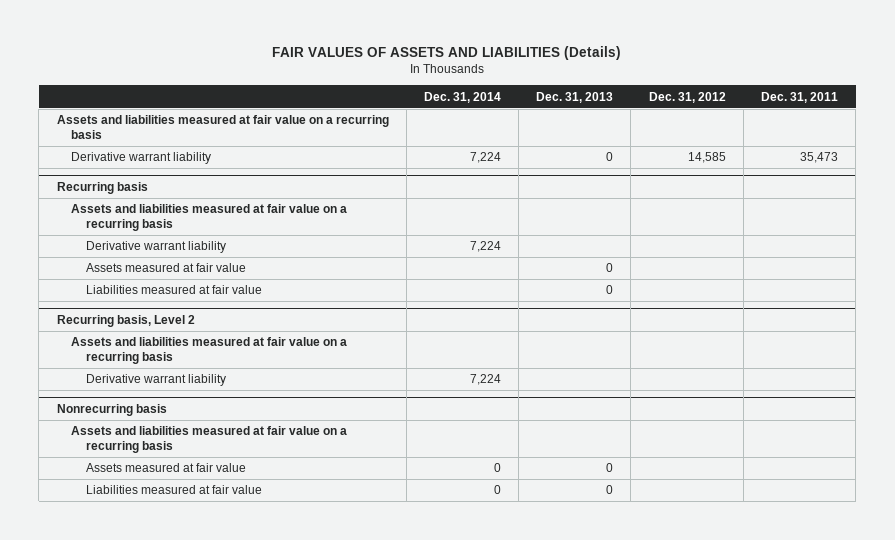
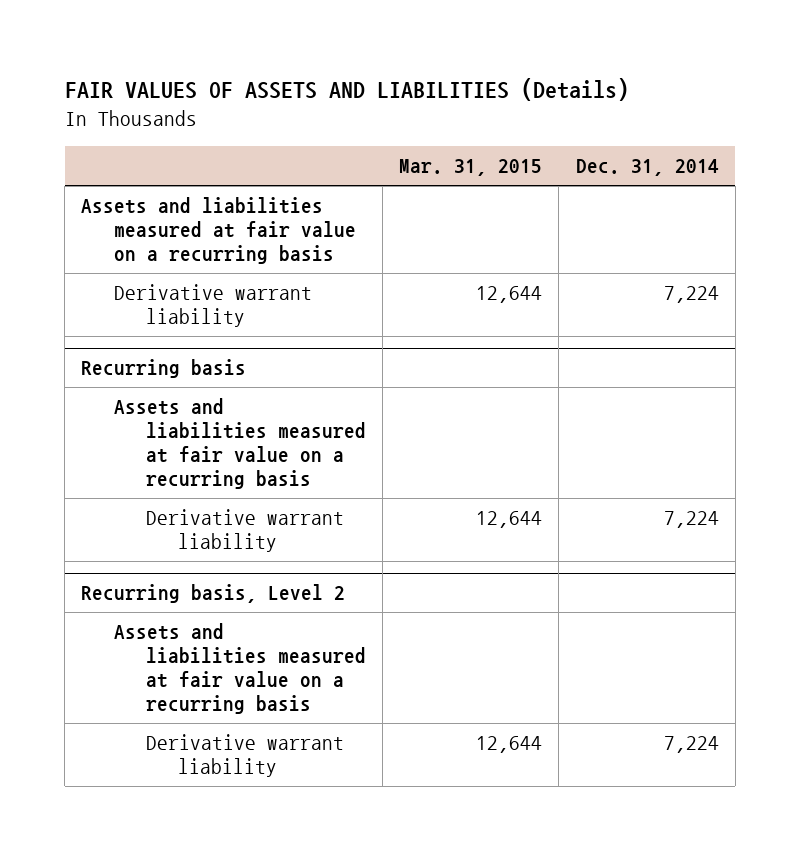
[536,91,614,103] Dec. 31, 2013 -> none
[648,91,726,103] Dec. 31, 2012 -> none
[760,91,838,103] Dec. 31, 2011 -> none
none -> [399,159,543,177] Mar. 31, 2015
[85,263,246,273] Assets measured at fair value -> none
[85,285,262,295] Liabilities measured at fair value -> none
[56,403,167,416] Nonrecurring basis -> none
[71,426,348,453] Assets and liabilities measured at fair value on a recurring basis -> none
[85,463,246,473] Assets measured at fair value -> none
[85,485,262,495] Liabilities measured at fair value -> none

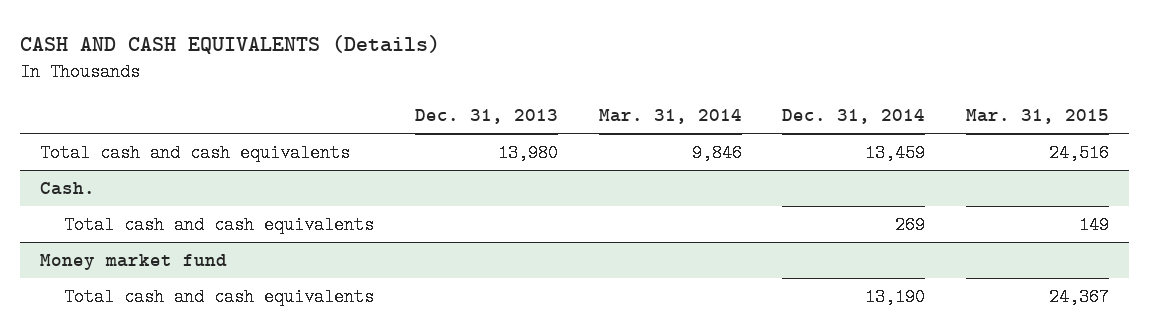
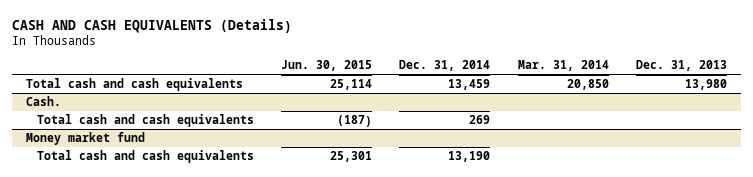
[966,109,1110,125] Mar. 31, 2015 -> none
none -> [281,60,373,72] Jun. 30, 2015
[691,144,742,163] 9,846 -> [566,79,609,91] 20,850

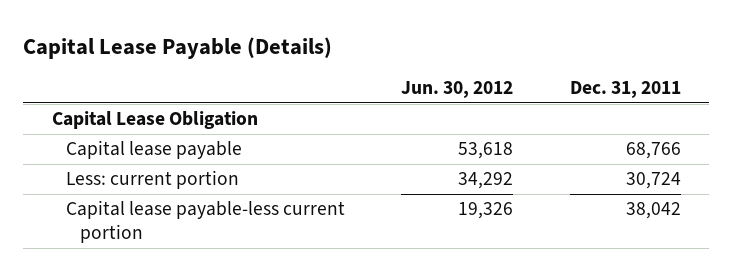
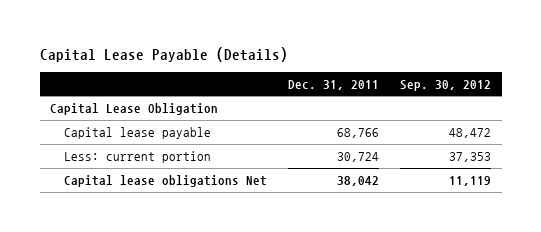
[401,81,514,99] Jun. 30, 2012 -> none
none -> [400,79,492,91] Sep. 30, 2012
[65,200,345,244] Capital lease payable-less current portion -> [63,174,267,187] Capital lease obligations Net

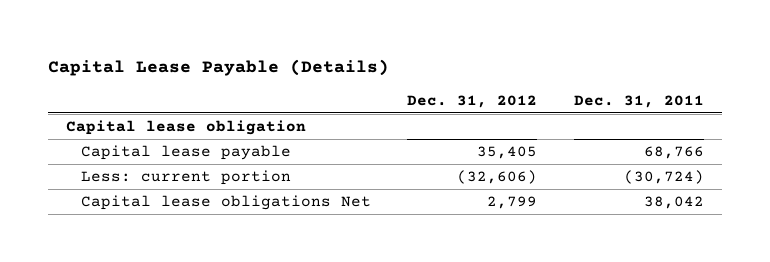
[400,79,492,91] Sep. 30, 2012 -> none
none -> [407,95,538,109] Dec. 31, 2012
[50,102,219,115] Capital Lease Obligation -> [66,119,307,135] Capital lease obligation
[336,151,379,162] 30,724 -> [623,169,704,184] (30,724)

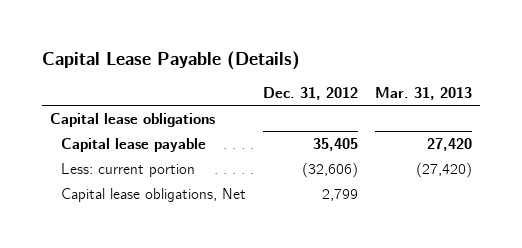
[573,95,704,109] Dec. 31, 2011 -> none
none -> [374,86,472,100] Mar. 31, 2013
[66,119,307,135] Capital lease obligation -> [50,112,216,127] Capital lease obligations
[80,194,371,210] Capital lease obligations Net -> [60,187,246,202] Capital lease obligations, Net

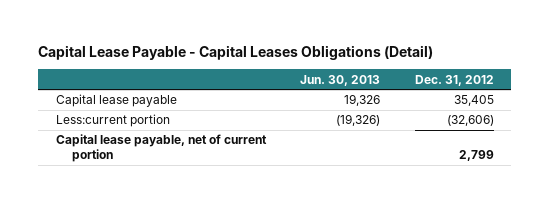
[41,51,300,71] Capital Lease Payable (Details) -> [38,45,434,61] Capital Lease Payable - Capital Leases Obligations (Detail)
[374,86,472,100] Mar. 31, 2013 -> none
none -> [300,74,381,86] Jun. 30, 2013
[50,112,216,127] Capital lease obligations -> none
[60,162,195,177] Less: current portion -> [55,114,170,128] Less:current portion
[60,187,246,202] Capital lease obligations, Net -> [55,134,267,163] Capital lease payable, net of current portion

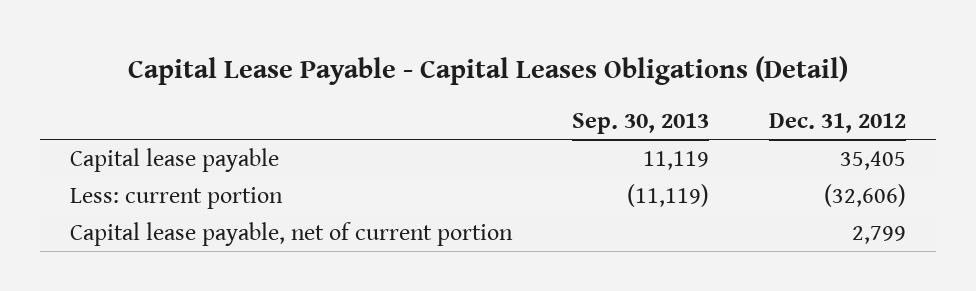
[300,74,381,86] Jun. 30, 2013 -> none
none -> [572,112,710,134] Sep. 30, 2013
[55,114,170,128] Less:current portion -> [70,187,284,210] Less: current portion

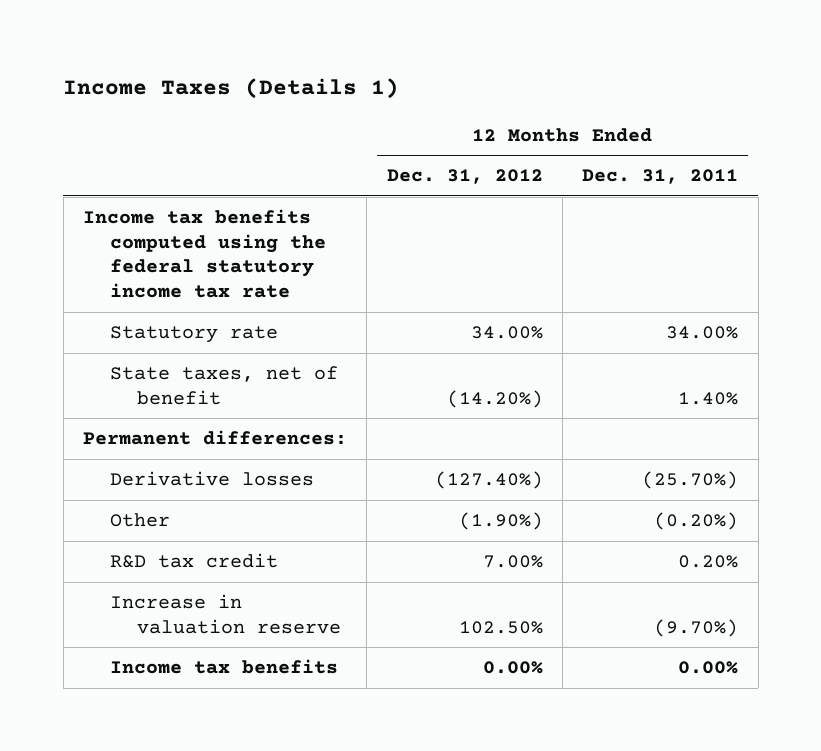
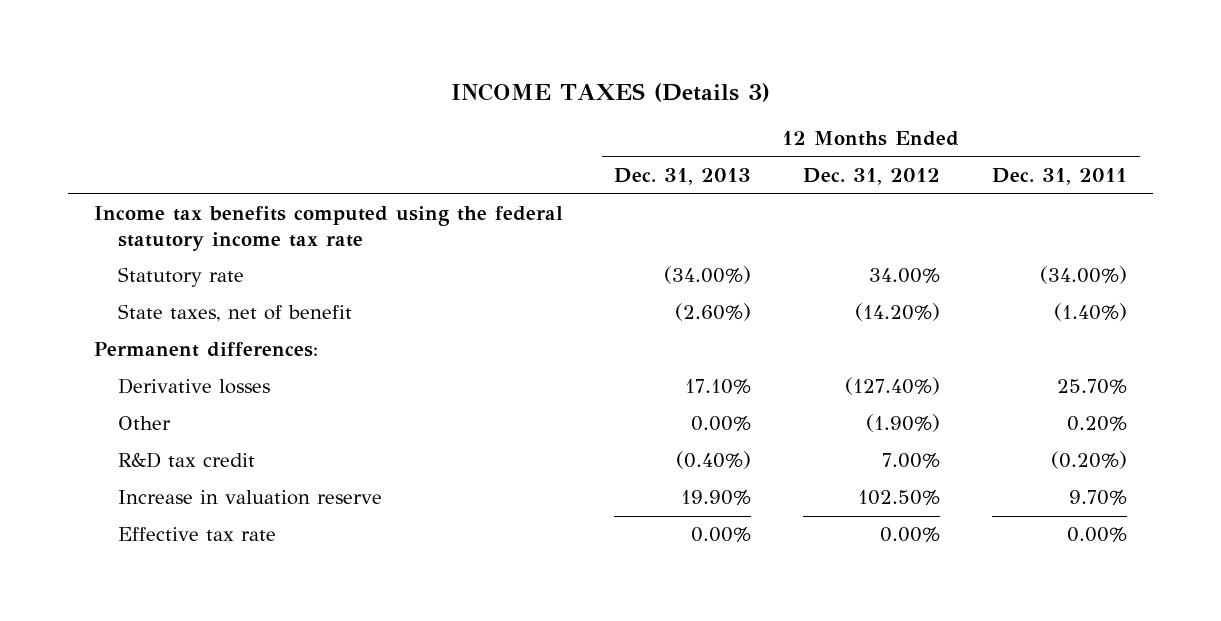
[63,78,400,100] Income Taxes (Details 1) -> [451,82,771,102] INCOME TAXES (Details 3)
none -> [614,168,752,186] Dec. 31, 2013
[666,326,739,340] 34.00% -> [1040,266,1128,285] (34.00%)
[678,391,739,405] 1.40% -> [1054,303,1128,322] (1.40%)
[642,471,739,490] (25.70%) -> [1057,379,1128,395] 25.70%
[654,512,739,531] (0.20%) -> [1067,416,1128,432] 0.20%
[678,555,739,569] 0.20% -> [1051,451,1128,470] (0.20%)
[654,618,739,637] (9.70%) -> [1069,490,1128,506] 9.70%
[109,659,338,675] Income tax benefits -> [117,527,276,542] Effective tax rate

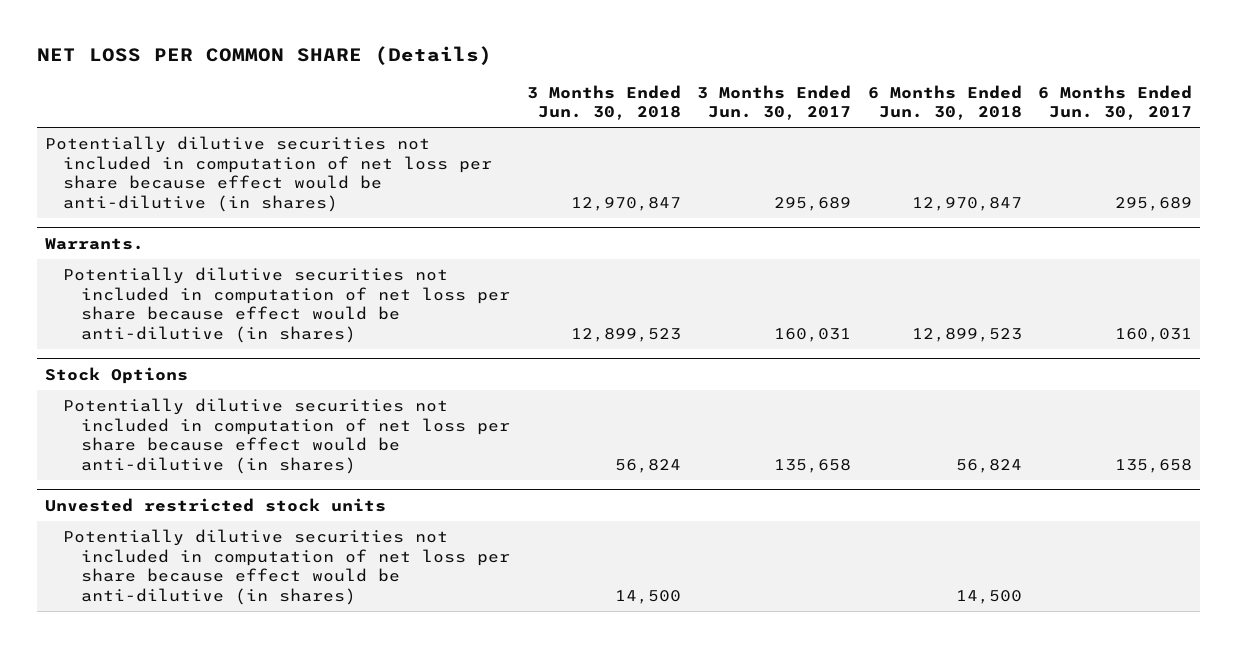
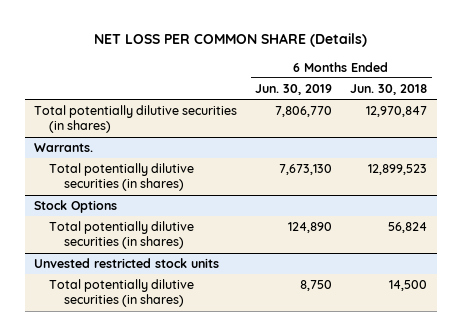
[526,84,681,121] 3 Months Ended Jun. 30, 2018 -> none
[697,84,852,121] 3 Months Ended Jun. 30, 2017 -> none
[1038,84,1193,121] 6 Months Ended Jun. 30, 2017 -> none
none -> [255,83,333,95] Jun. 30, 2019
[44,136,492,212] Potentially dilutive securities not included in computation of net loss per share because effect would be anti-dilutive (in shares) -> [34,105,238,134] Total potentially dilutive securities (in shares)
[62,267,511,343] Potentially dilutive securities not included in computation of net loss per share because effect would be anti-dilutive (in shares) -> [49,163,195,192] Total potentially dilutive securities (in shares)
[62,398,511,474] Potentially dilutive securities not included in computation of net loss per share because effect would be anti-dilutive (in shares) -> [49,221,195,250] Total potentially dilutive securities (in shares)
[62,529,511,605] Potentially dilutive securities not included in computation of net loss per share because effect would be anti-dilutive (in shares) -> [49,279,195,308] Total potentially dilutive securities (in shares)

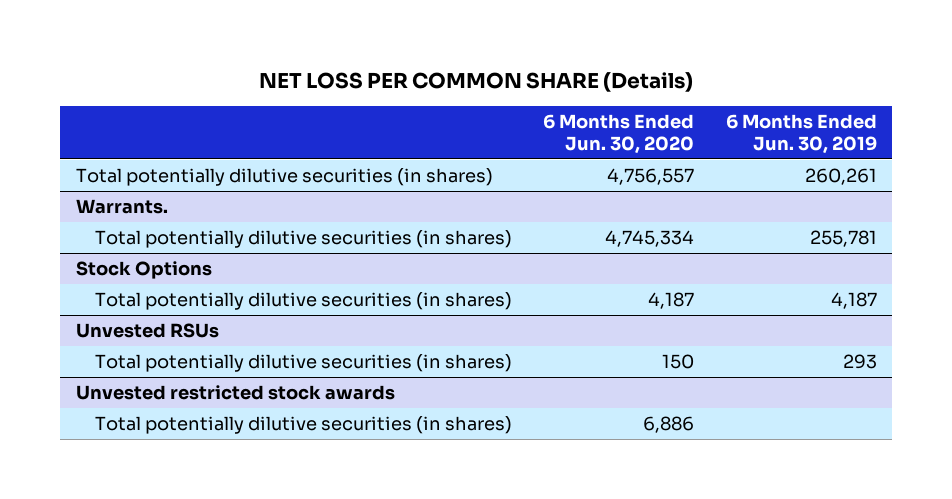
[350,83,428,95] Jun. 30, 2018 -> none
none -> [543,113,695,155] 6 Months Ended Jun. 30, 2020
[275,106,333,118] 7,806,770 -> [804,167,877,185] 260,261
[279,164,333,176] 7,673,130 -> [809,229,877,247] 255,781
[288,222,333,234] 124,890 -> [830,291,877,309] 4,187
[34,258,220,269] Unvested restricted stock units -> [75,322,219,338] Unvested RSUs
[300,280,333,292] 8,750 -> [842,353,877,369] 293
none -> [75,384,395,400] Unvested restricted stock awards
none -> [95,415,513,434] Total potentially dilutive securities (in shares)

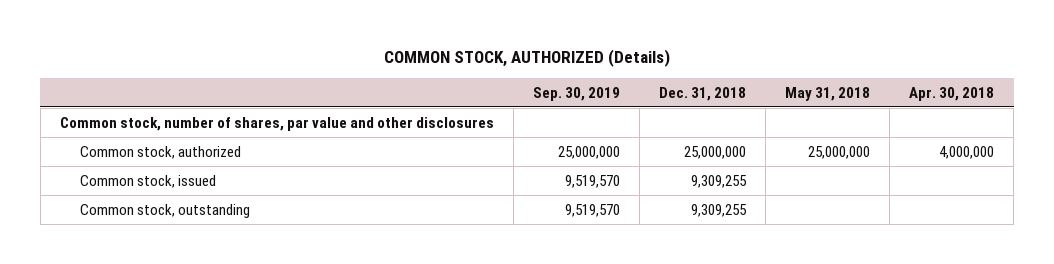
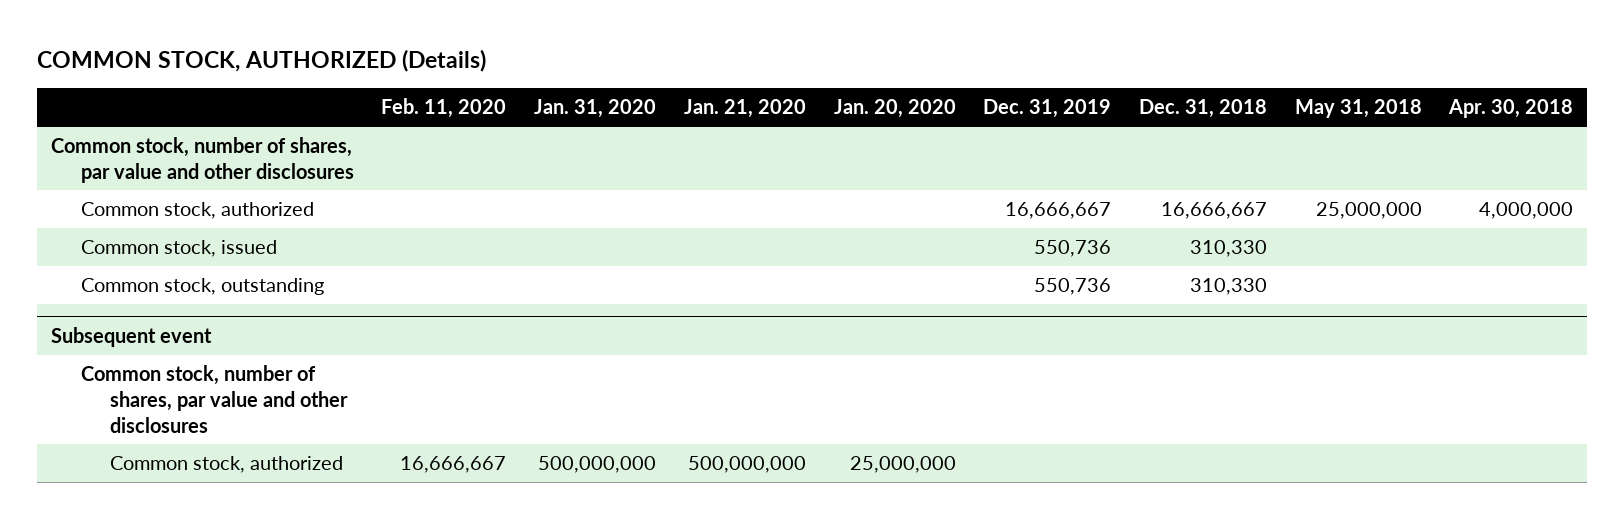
[532,86,620,101] Sep. 30, 2019 -> none
none -> [381,98,507,119] Feb. 11, 2020
none -> [534,99,657,119] Jan. 31, 2020
none -> [683,99,806,119] Jan. 21, 2020
none -> [833,99,956,119] Jan. 20, 2020
none -> [983,99,1112,119] Dec. 31, 2019
[684,145,747,159] 25,000,000 -> [1161,202,1268,220] 16,666,667
[691,174,748,188] 9,309,255 -> [1190,240,1268,258] 310,330
[691,203,748,217] 9,309,255 -> [1190,278,1268,296] 310,330
none -> [51,326,213,347] Subsequent event
none -> [80,365,349,433] Common stock, number of shares, par value and other disclosures
none -> [110,456,344,474] Common stock, authorized

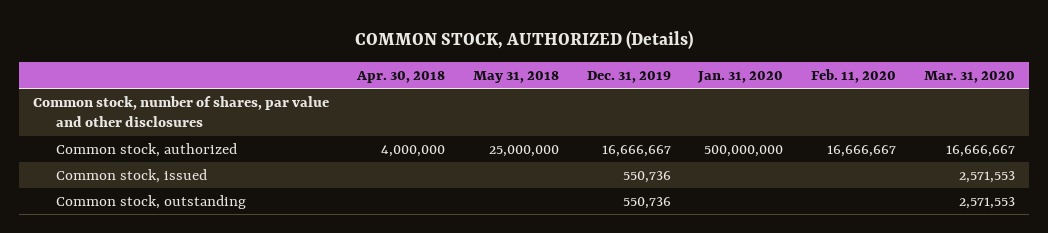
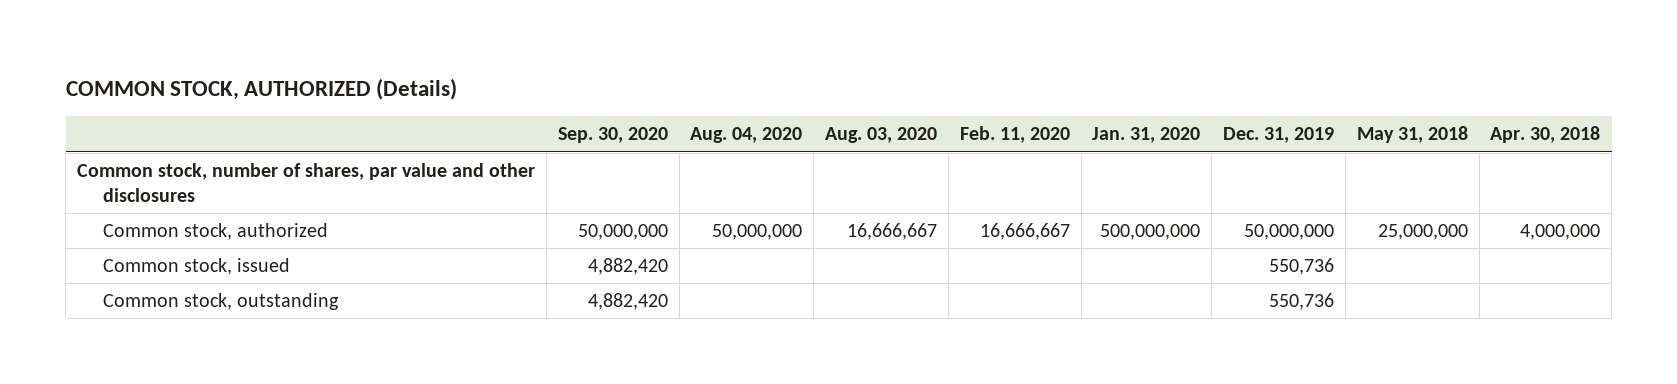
[924,70,1016,83] Mar. 31, 2020 -> none
none -> [557,127,668,144] Sep. 30, 2020
none -> [690,127,803,144] Aug. 04, 2020
none -> [825,127,938,144] Aug. 03, 2020
[601,144,671,157] 16,666,667 -> [1244,224,1335,241] 50,000,000

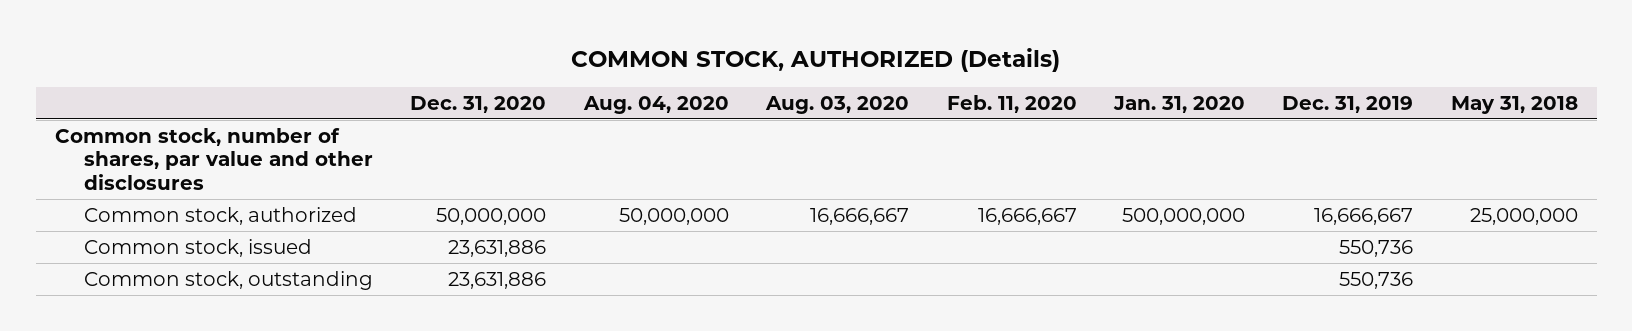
[557,127,668,144] Sep. 30, 2020 -> none
[1490,126,1601,144] Apr. 30, 2018 -> none
none -> [410,95,547,113] Dec. 31, 2020
[1244,224,1335,241] 50,000,000 -> [1314,207,1414,225] 16,666,667

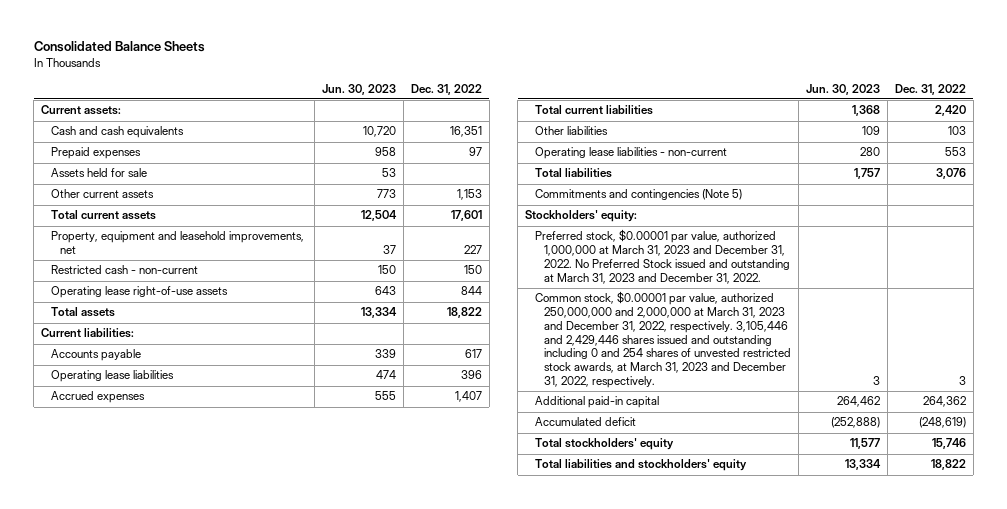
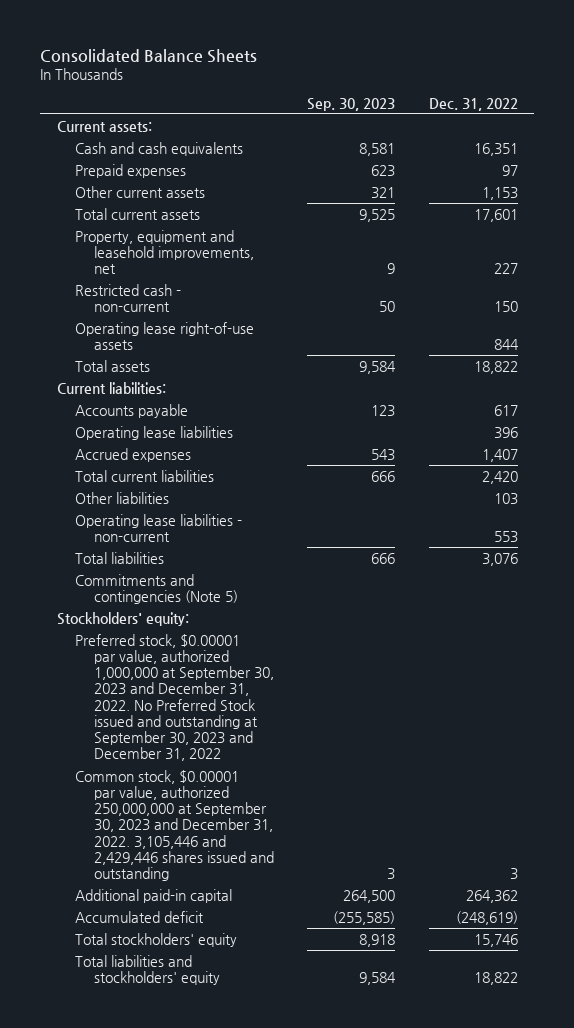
[322,83,397,95] Jun. 30, 2023 -> none
none -> [307,97,396,111] Sep. 30, 2023
[50,168,147,178] Assets held for sale -> none
[534,229,791,284] Preferred stock, $0.00001 par value, authorized 1,000,000 at March 31, 2023 and December 31, 2022. No Preferred Stock issued and outstanding at March 31, 2023 and December 31, 2022. -> [75,633,274,762] Preferred stock, $0.00001 par value, authorized 1,000,000 at September 30, 2023 and December 31, 2022. No Preferred Stock issued and outstanding at September 30, 2023 and December 31, 2022
[534,291,792,389] Common stock, $0.00001 par value, authorized 250,000,000 and 2,000,000 at March 31, 2023 and December 31, 2022, respectively. 3,105,446 and 2,429,446 shares issued and outstanding including 0 and 254 shares of unvested restricted stock awards, at March 31, 2023 and December 31, 2022, respectively. -> [75,769,274,882] Common stock, $0.00001 par value, authorized 250,000,000 at September 30, 2023 and December 31, 2022. 3,105,446 and 2,429,446 shares issued and outstanding

